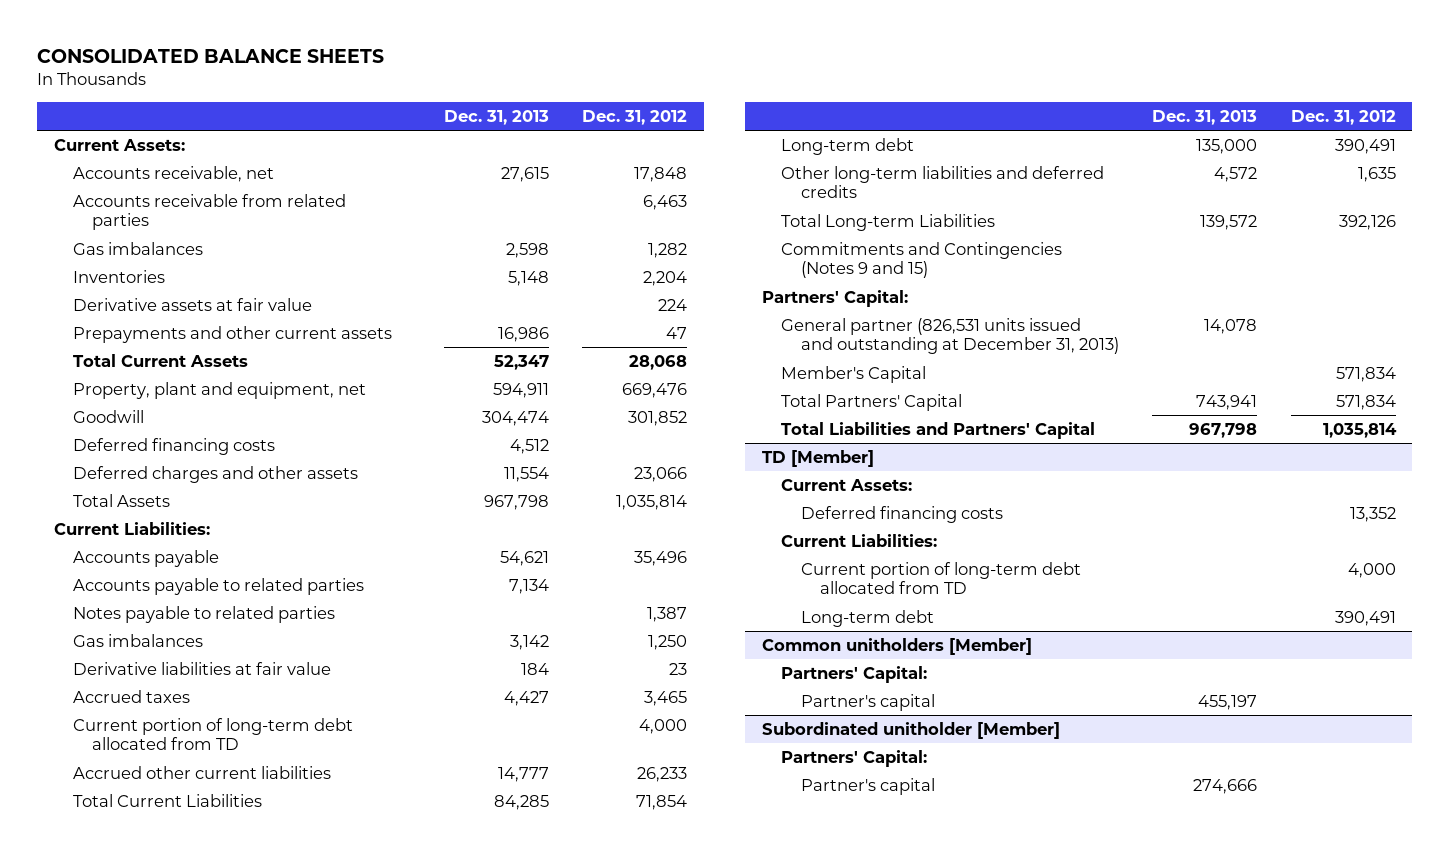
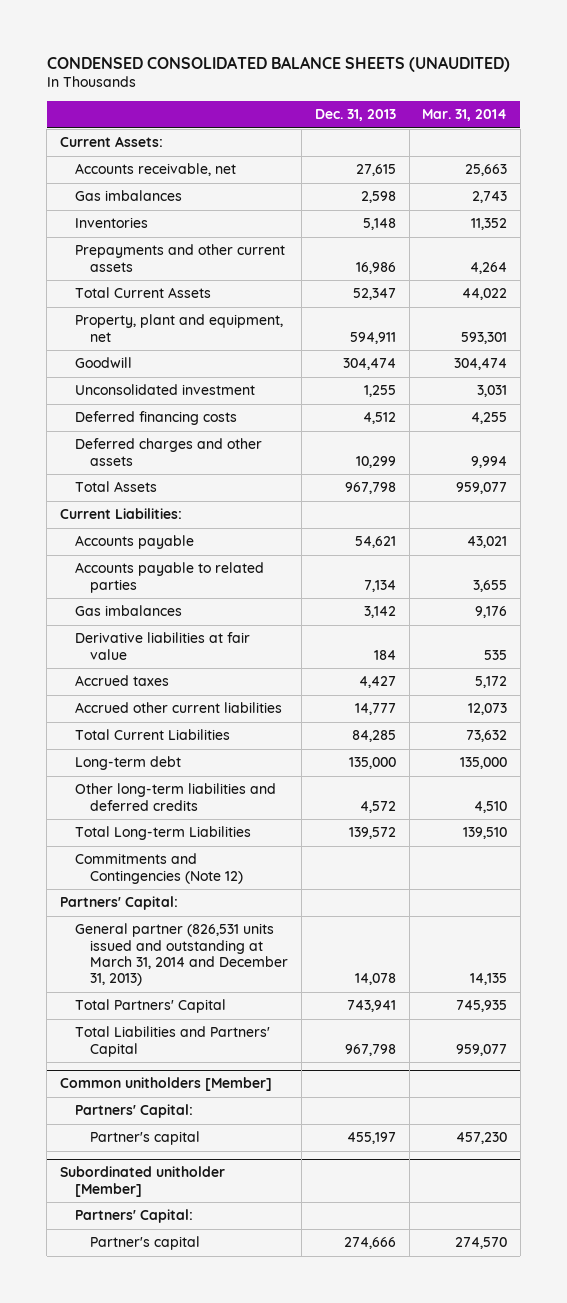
[37,48,385,63] CONSOLIDATED BALANCE SHEETS -> [46,55,510,72] CONDENSED CONSOLIDATED BALANCE SHEETS (UNAUDITED)
[582,109,688,125] Dec. 31, 2012 -> none
none -> [422,109,508,122] Mar. 31, 2014
[73,193,347,231] Accounts receivable from related parties -> none
[73,297,313,311] Derivative assets at fair value -> none
none -> [75,384,256,396] Unconsolidated investment
[503,466,549,482] 11,554 -> [355,455,396,468] 10,299
[73,605,336,623] Notes payable to related parties -> none
[73,717,354,751] Current portion of long-term debt allocated from TD -> none
[781,241,1063,279] Commitments and Contingencies (Notes 9 and 15) -> [75,853,244,884] Commitments and Contingencies (Note 12)
[781,365,927,383] Member's Capital -> none
[781,317,1119,355] General partner (826,531 units issued and outstanding at December 31, 2013) -> [75,923,289,987] General partner (826,531 units issued and outstanding at March 31, 2014 and December 31, 2013)
[762,449,875,467] TD [Member] -> none
[781,478,913,491] Current Assets: -> none
[800,505,1003,523] Deferred financing costs -> none
[781,533,938,547] Current Liabilities: -> none
[800,561,1081,595] Current portion of long-term debt allocated from TD -> none
[800,609,934,627] Long-term debt -> none

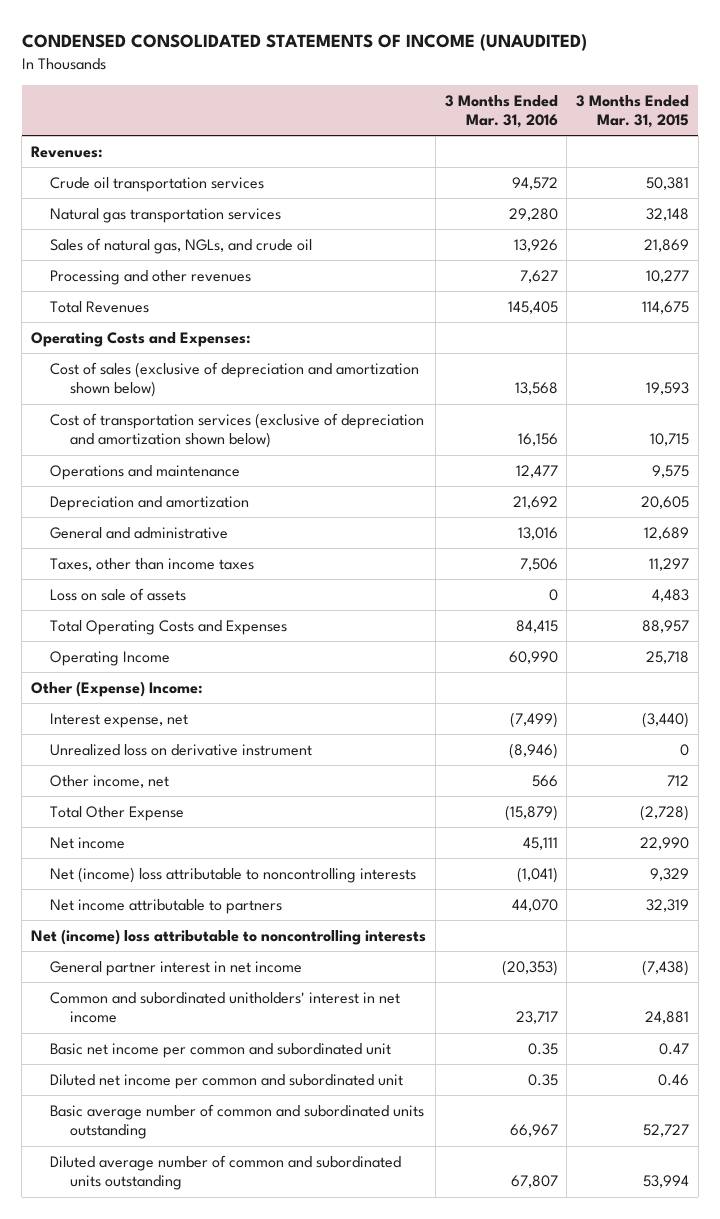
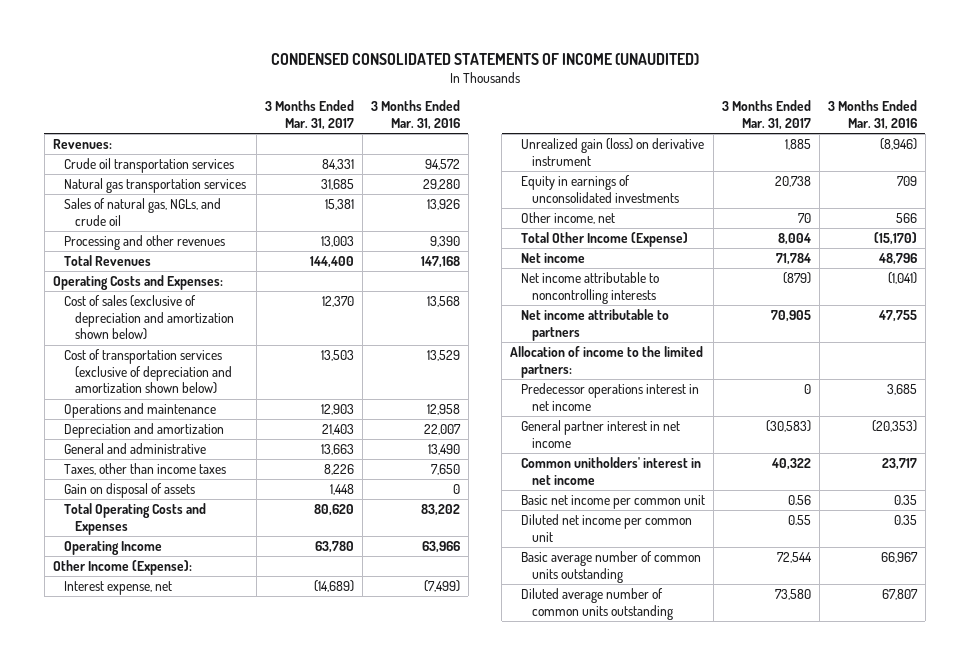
[575,94,689,129] 3 Months Ended Mar. 31, 2015 -> none
none -> [264,100,354,131] 3 Months Ended Mar. 31, 2017
[519,269,558,283] 7,627 -> [429,235,460,247] 9,390
[507,300,558,314] 145,405 -> [420,255,460,268] 147,168
[517,433,558,447] 16,156 -> [426,349,460,361] 13,529
[515,464,558,478] 12,477 -> [426,403,460,415] 12,958
[512,495,558,509] 21,692 -> [423,423,461,435] 22,007
[517,526,558,540] 13,016 -> [427,443,460,455] 13,490
[519,557,558,571] 7,506 -> [430,463,460,475] 7,650
[50,587,187,601] Loss on sale of assets -> [63,482,195,498] Gain on disposal of assets
[515,619,558,633] 84,415 -> [420,503,460,516] 83,202
[508,650,558,664] 60,990 -> [421,540,460,553] 63,966
[31,680,204,697] Other (Expense) Income: -> [52,559,192,575] Other Income (Expense):
[50,743,313,756] Unrealized loss on derivative instrument -> [520,137,704,166] Unrealized gain (loss) on derivative instrument
none -> [520,174,679,203] Equity in earnings of unconsolidated investments
[50,805,185,821] Total Other Expense -> [520,231,688,247] Total Other Income (Expense)
[504,804,558,821] (15,879) -> [873,231,917,245] (15,170)
[522,836,558,850] 45,111 -> [877,252,917,265] 48,796
[50,866,417,883] Net (income) loss attributable to noncontrolling interests -> [520,271,659,304] Net income attributable to noncontrolling interests
[511,898,558,912] 44,070 -> [877,309,917,322] 47,755
[31,928,427,945] Net (income) loss attributable to noncontrolling interests -> [510,345,704,378] Allocation of income to the limited partners:
none -> [520,382,699,411] Predecessor operations interest in net income
[50,991,401,1024] Common and subordinated unitholders' interest in net income -> [520,456,701,485] Common unitholders' interest in net income
[50,1042,392,1058] Basic net income per common and subordinated unit -> [520,494,705,509] Basic net income per common unit
[50,1073,404,1089] Diluted net income per common and subordinated unit -> [520,513,692,542] Diluted net income per common unit
[50,1103,425,1140] Basic average number of common and subordinated units outstanding -> [520,550,701,583] Basic average number of common units outstanding
[50,1154,402,1191] Diluted average number of common and subordinated units outstanding -> [520,587,673,620] Diluted average number of common units outstanding

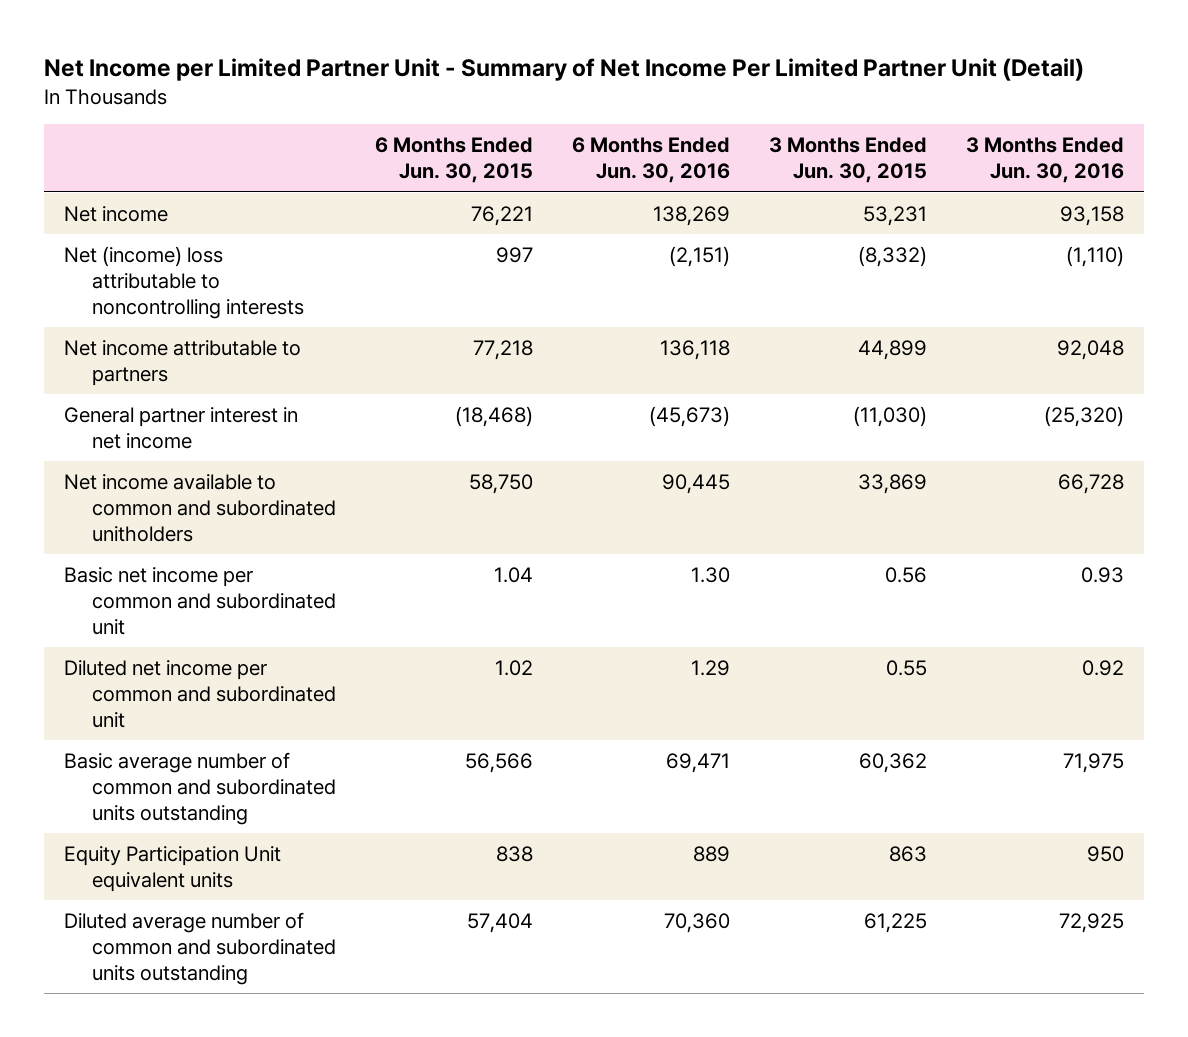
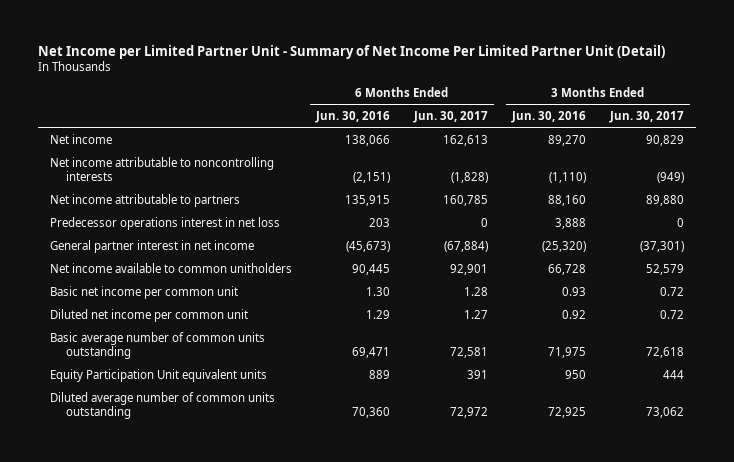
[375,137,534,184] 6 Months Ended Jun. 30, 2015 -> none
[769,137,928,184] 3 Months Ended Jun. 30, 2015 -> none
none -> [413,111,489,124] Jun. 30, 2017
none -> [609,111,685,124] Jun. 30, 2017
[653,205,731,226] 138,269 -> [345,135,391,147] 138,066
[1060,205,1125,226] 93,158 -> [548,135,587,147] 89,270
[63,245,305,319] Net (income) loss attributable to noncontrolling interests -> [50,157,275,182] Net income attributable to noncontrolling interests
[660,339,731,360] 136,118 -> [345,195,391,207] 135,915
[1057,339,1125,360] 92,048 -> [548,195,587,207] 88,160
none -> [50,217,281,231] Predecessor operations interest in net loss
[63,473,337,542] Net income available to common and subordinated unitholders -> [50,263,293,274] Net income available to common unitholders
[63,566,337,635] Basic net income per common and subordinated unit -> [50,286,239,300] Basic net income per common unit
[63,659,337,728] Diluted net income per common and subordinated unit -> [50,309,249,323] Diluted net income per common unit
[63,751,337,825] Basic average number of common and subordinated units outstanding -> [50,332,266,360] Basic average number of common units outstanding
[63,911,337,985] Diluted average number of common and subordinated units outstanding -> [50,392,276,420] Diluted average number of common units outstanding

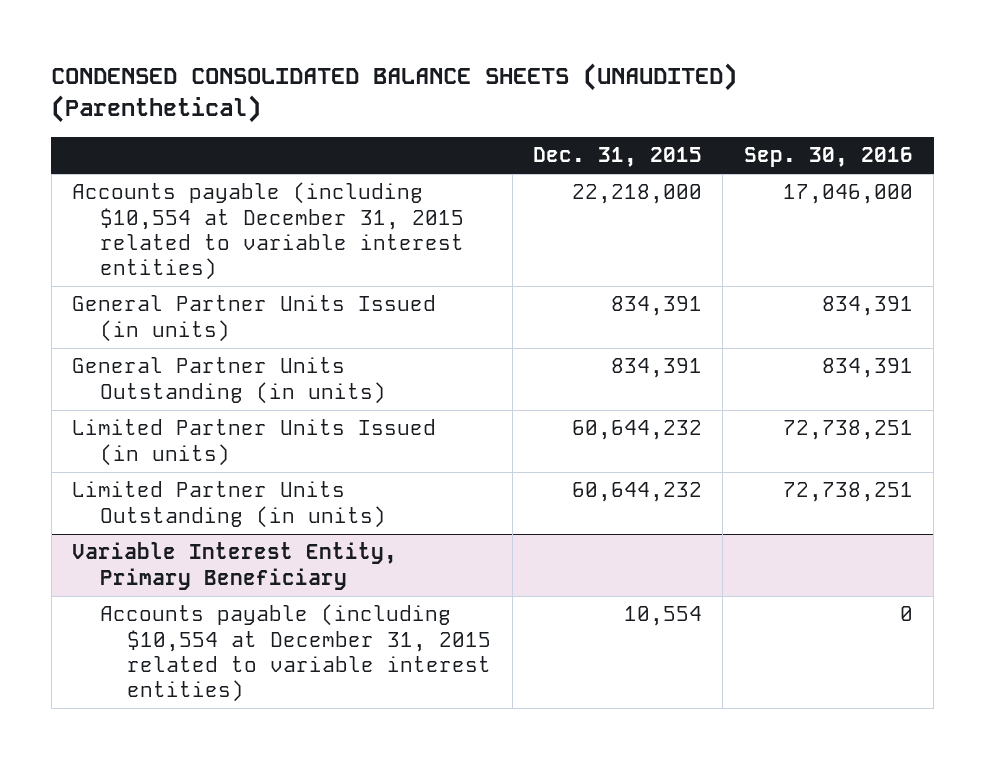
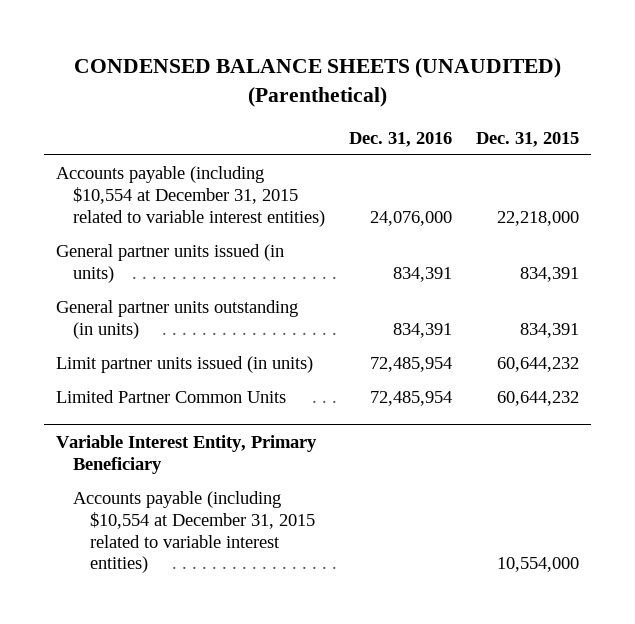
[51,62,738,124] CONDENSED CONSOLIDATED BALANCE SHEETS (UNAUDITED) (Parenthetical) -> [73,57,561,107] CONDENSED BALANCE SHEETS (UNAUDITED) (Parenthetical)
[743,147,913,168] Sep. 30, 2016 -> none
none -> [349,131,453,147] Dec. 31, 2016
[72,295,437,342] General Partner Units Issued (in units) -> [55,244,284,283] General partner units issued (in units)
[72,357,386,404] General Partner Units Outstanding (in units) -> [55,300,298,339] General partner units outstanding (in units)
[72,419,437,466] Limited Partner Units Issued (in units) -> [55,356,313,374] Limit partner units issued (in units)
[72,481,386,528] Limited Partner Units Outstanding (in units) -> [55,390,286,404] Limited Partner Common Units
[623,606,702,627] 10,554 -> [497,557,580,573] 10,554,000

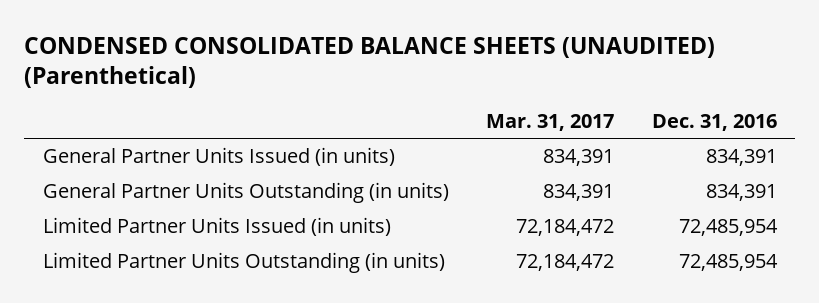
[73,57,561,107] CONDENSED BALANCE SHEETS (UNAUDITED) (Parenthetical) -> [23,37,715,89] CONDENSED CONSOLIDATED BALANCE SHEETS (UNAUDITED) (Parenthetical)
[476,131,580,147] Dec. 31, 2015 -> none
none -> [486,113,615,131] Mar. 31, 2017
[55,166,326,227] Accounts payable (including $10,554 at December 31, 2015 related to variable interest entities) -> none
[55,435,317,474] Variable Interest Entity, Primary Beneficiary -> none
[73,491,316,574] Accounts payable (including $10,554 at December 31, 2015 related to variable interest entities) -> none
[55,244,284,283] General partner units issued (in units) -> [42,147,395,167] General Partner Units Issued (in units)
[55,300,298,339] General partner units outstanding (in units) -> [42,182,449,204] General Partner Units Outstanding (in units)
[55,356,313,374] Limit partner units issued (in units) -> [42,217,391,237] Limited Partner Units Issued (in units)
[55,390,286,404] Limited Partner Common Units -> [42,252,445,274] Limited Partner Units Outstanding (in units)

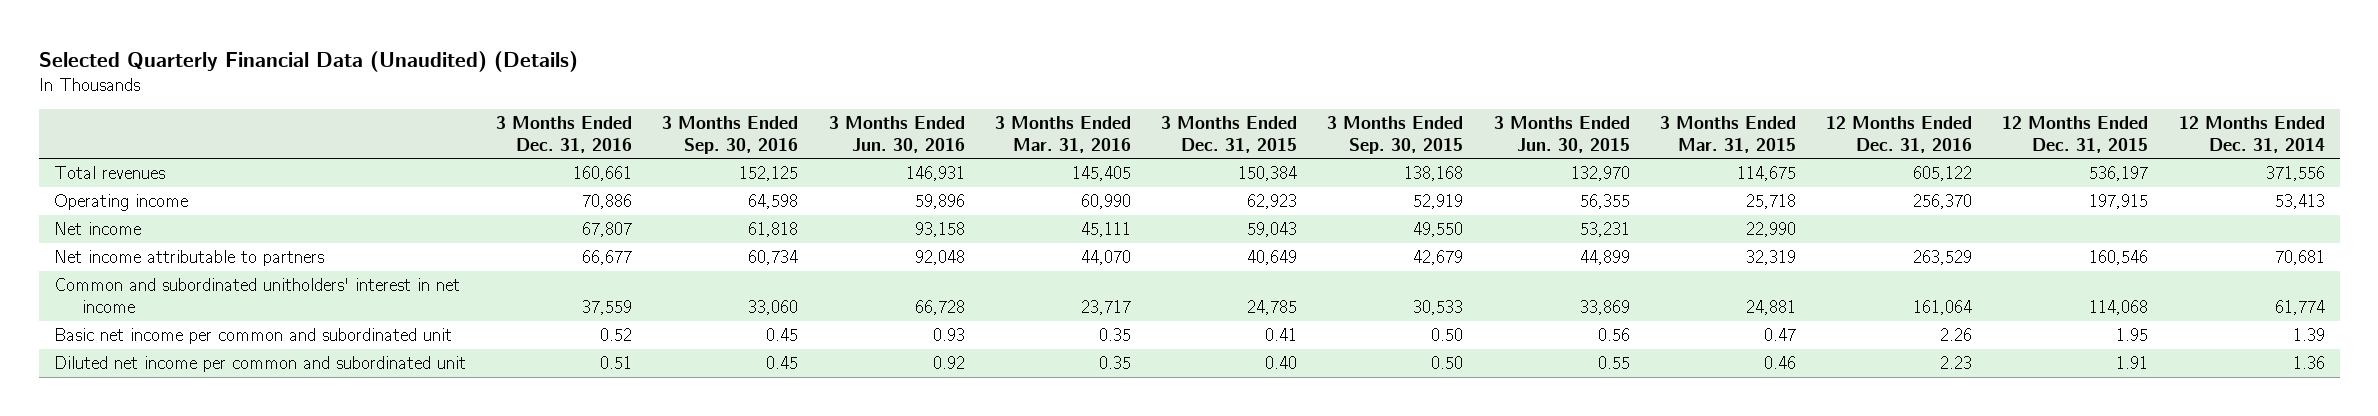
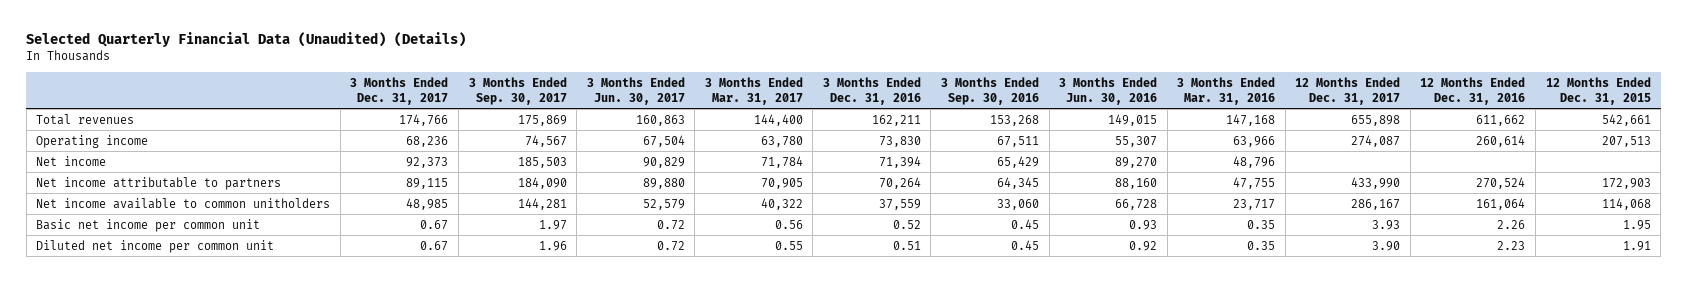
[1161,115,1298,153] 3 Months Ended Dec. 31, 2015 -> none
[1327,115,1464,154] 3 Months Ended Sep. 30, 2015 -> none
[1493,115,1630,153] 3 Months Ended Jun. 30, 2015 -> none
[1659,115,1796,153] 3 Months Ended Mar. 31, 2015 -> none
[2178,115,2325,153] 12 Months Ended Dec. 31, 2014 -> none
none -> [350,76,449,105] 3 Months Ended Dec. 31, 2017
none -> [468,76,567,105] 3 Months Ended Sep. 30, 2017
none -> [586,76,685,105] 3 Months Ended Jun. 30, 2017
none -> [704,76,803,105] 3 Months Ended Mar. 31, 2017
none -> [1295,76,1401,105] 12 Months Ended Dec. 31, 2017
[573,166,633,182] 160,661 -> [871,114,921,126] 162,211
[739,166,799,182] 152,125 -> [990,114,1040,126] 153,268
[905,166,965,182] 146,931 -> [1108,113,1158,126] 149,015
[1071,166,1131,182] 145,405 -> [1226,113,1276,126] 147,168
[1913,166,1973,182] 605,122 -> [1476,114,1526,126] 611,662
[2089,166,2149,182] 536,197 -> [1601,113,1651,126] 542,661
[582,194,633,210] 70,886 -> [878,135,921,147] 73,830
[748,194,799,210] 64,598 -> [997,135,1040,147] 67,511
[914,194,965,210] 59,896 -> [1115,135,1158,147] 55,307
[1080,194,1131,210] 60,990 -> [1233,135,1276,147] 63,966
[1913,194,1973,210] 256,370 -> [1476,134,1526,147] 260,614
[2089,194,2149,210] 197,915 -> [1601,135,1651,147] 207,513
[582,222,633,238] 67,807 -> [878,155,921,168] 71,394
[748,222,799,238] 61,818 -> [997,155,1040,168] 65,429
[914,222,965,238] 93,158 -> [1115,156,1158,168] 89,270
[1080,222,1131,238] 45,111 -> [1233,155,1276,168] 48,796
[582,250,633,266] 66,677 -> [878,176,921,189] 70,264
[748,250,799,266] 60,734 -> [997,176,1040,189] 64,345
[914,250,965,266] 92,048 -> [1115,177,1158,189] 88,160
[1080,250,1131,266] 44,070 -> [1233,176,1276,189] 47,755
[1913,250,1973,266] 263,529 -> [1476,176,1526,189] 270,524
[2089,250,2149,266] 160,546 -> [1601,177,1651,189] 172,903
[53,278,460,313] Common and subordinated unitholders' interest in net income -> [36,197,331,209] Net income available to common unitholders
[53,328,452,345] Basic net income per common and subordinated unit -> [36,218,261,232] Basic net income per common unit
[53,356,466,373] Diluted net income per common and subordinated unit -> [36,239,275,253] Diluted net income per common unit

